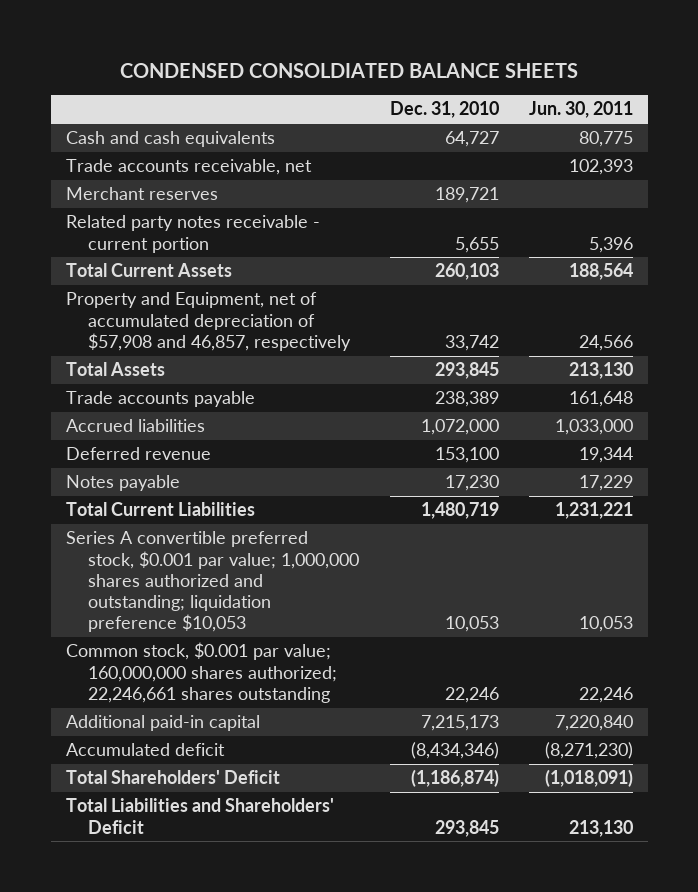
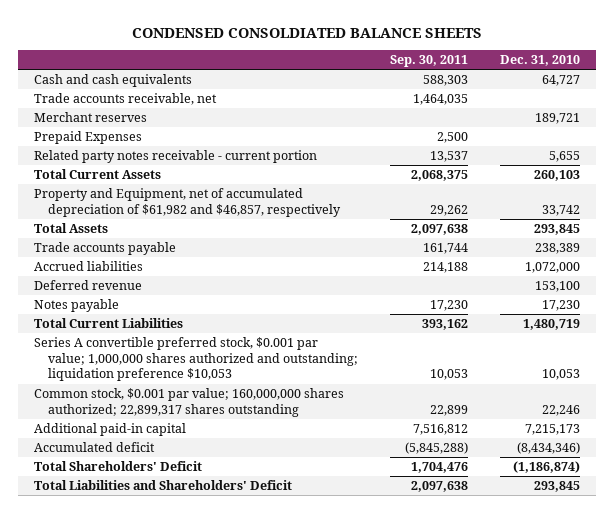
[528,101,633,119] Jun. 30, 2011 -> none
none -> [389,55,468,68] Sep. 30, 2011
none -> [34,131,143,145] Prepaid Expenses
[65,292,352,351] Property and Equipment, net of accumulated depreciation of $57,908 and 46,857, respectively -> [34,188,341,217] Property and Equipment, net of accumulated depreciation of $61,982 and $46,857, respectively
[65,642,338,703] Common stock, $0.001 par value; 160,000,000 shares authorized; 22,246,661 shares outstanding -> [34,388,345,417] Common stock, $0.001 par value; 160,000,000 shares authorized; 22,899,317 shares outstanding

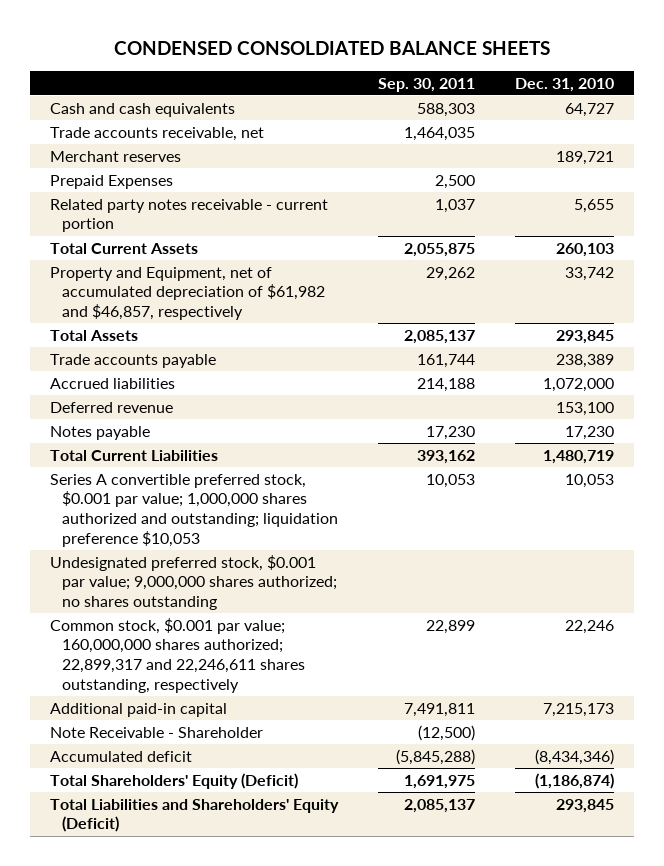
[429,151,468,163] 13,537 -> [435,198,476,213] 1,037
[410,170,468,182] 2,068,375 -> [404,242,476,257] 2,055,875
[410,224,468,236] 2,097,638 -> [404,329,476,344] 2,085,137
none -> [50,554,337,611] Undesignated preferred stock, $0.001 par value; 9,000,000 shares authorized; no shares outstanding
[34,388,345,417] Common stock, $0.001 par value; 160,000,000 shares authorized; 22,899,317 shares outstanding -> [50,617,305,694] Common stock, $0.001 par value; 160,000,000 shares authorized; 22,899,317 and 22,246,611 shares outstanding, respectively
[412,424,468,436] 7,516,812 -> [404,702,476,717] 7,491,811
none -> [50,726,264,738] Note Receivable - Shareholder
[34,461,203,472] Total Shareholders' Deficit -> [50,772,299,789] Total Shareholders' Equity (Deficit)
[410,462,468,474] 1,704,476 -> [404,774,476,789] 1,691,975
[34,480,293,491] Total Liabilities and Shareholders' Deficit -> [50,798,340,833] Total Liabilities and Shareholders' Equity (Deficit)
[410,481,468,493] 2,097,638 -> [404,798,476,813] 2,085,137

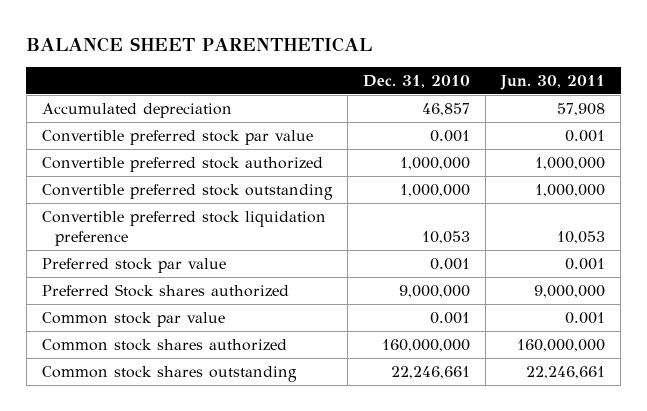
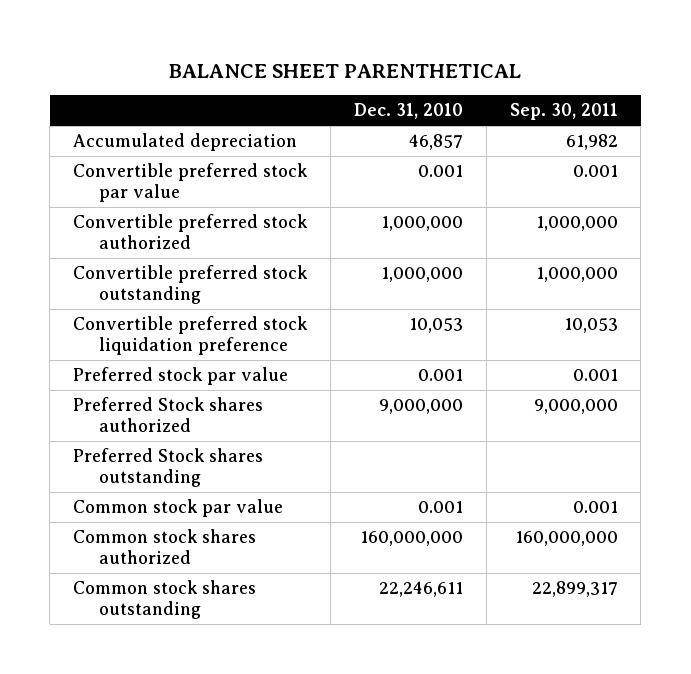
[500,74,606,90] Jun. 30, 2011 -> none
none -> [509,103,618,121] Sep. 30, 2011
none -> [73,448,264,487] Preferred Stock shares outstanding
[390,365,470,379] 22,246,661 -> [378,581,463,598] 22,246,611

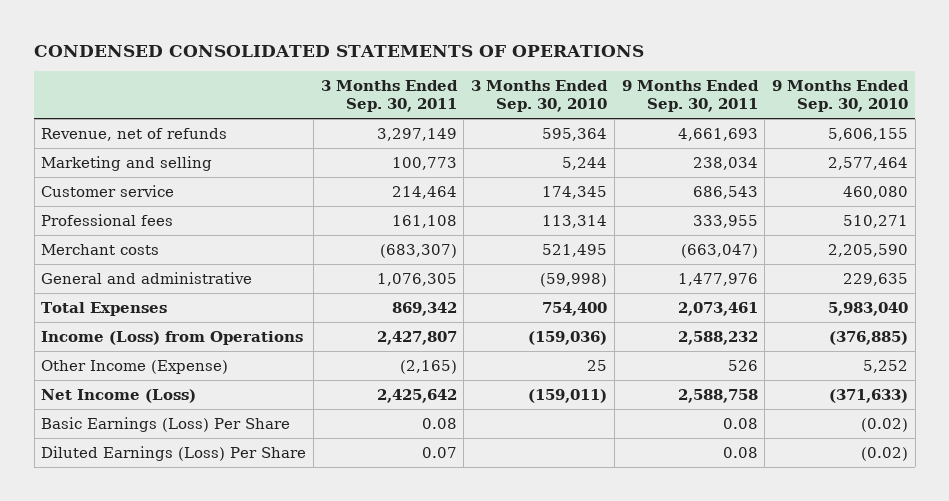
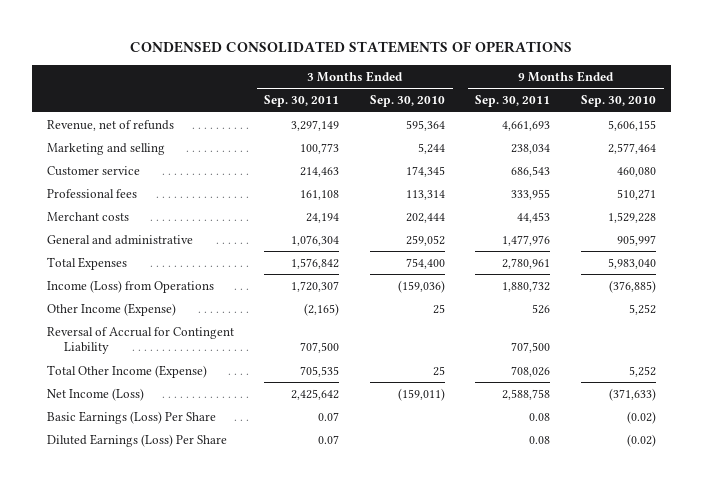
[391,185,457,199] 214,464 -> [300,166,340,177] 214,463
[379,243,457,258] (683,307) -> [306,212,340,223] 24,194
[542,243,608,257] 521,495 -> [405,212,445,223] 202,444
[680,243,758,258] (663,047) -> [517,211,551,223] 44,453
[828,243,909,257] 2,205,590 -> [607,211,656,223] 1,529,228
[376,272,457,286] 1,076,305 -> [291,234,340,246] 1,076,304
[540,272,608,287] (59,998) -> [405,234,445,246] 259,052
[843,272,909,286] 229,635 -> [616,234,656,246] 905,997
[391,301,457,316] 869,342 -> [291,257,340,269] 1,576,842
[677,301,758,316] 2,073,461 -> [502,257,551,269] 2,780,961
[376,330,457,345] 2,427,807 -> [291,280,340,292] 1,720,307
[677,330,758,345] 2,588,232 -> [502,280,551,292] 1,880,732
none -> [46,326,234,355] Reversal of Accrual for Contingent Liability
none -> [46,364,207,378] Total Other Income (Expense)
[421,417,457,429] 0.08 -> [318,411,340,421] 0.07

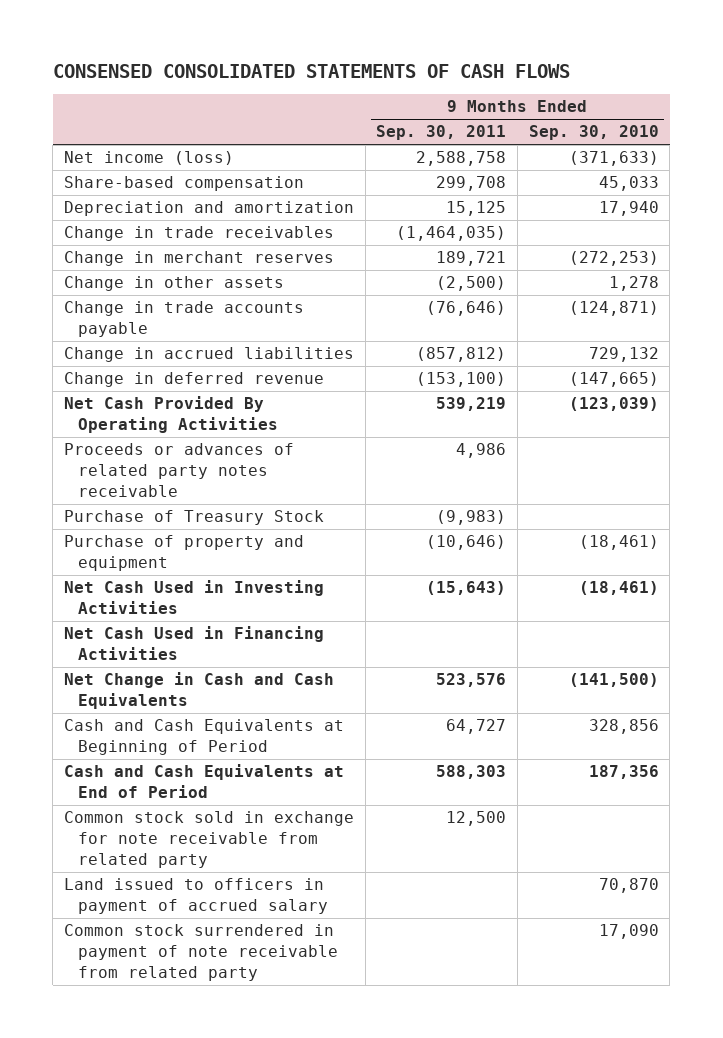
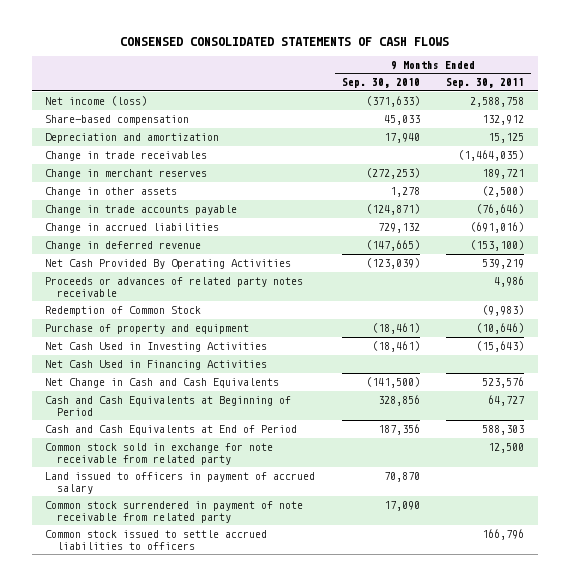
[436,176,507,192] 299,708 -> [482,115,525,126] 132,912
[416,347,507,363] (857,812) -> [470,222,525,234] (691,016)
[64,510,325,526] Purchase of Treasury Stock -> [45,306,202,317] Redemption of Common Stock
none -> [45,530,268,550] Common stock issued to settle accrued liabilities to officers

